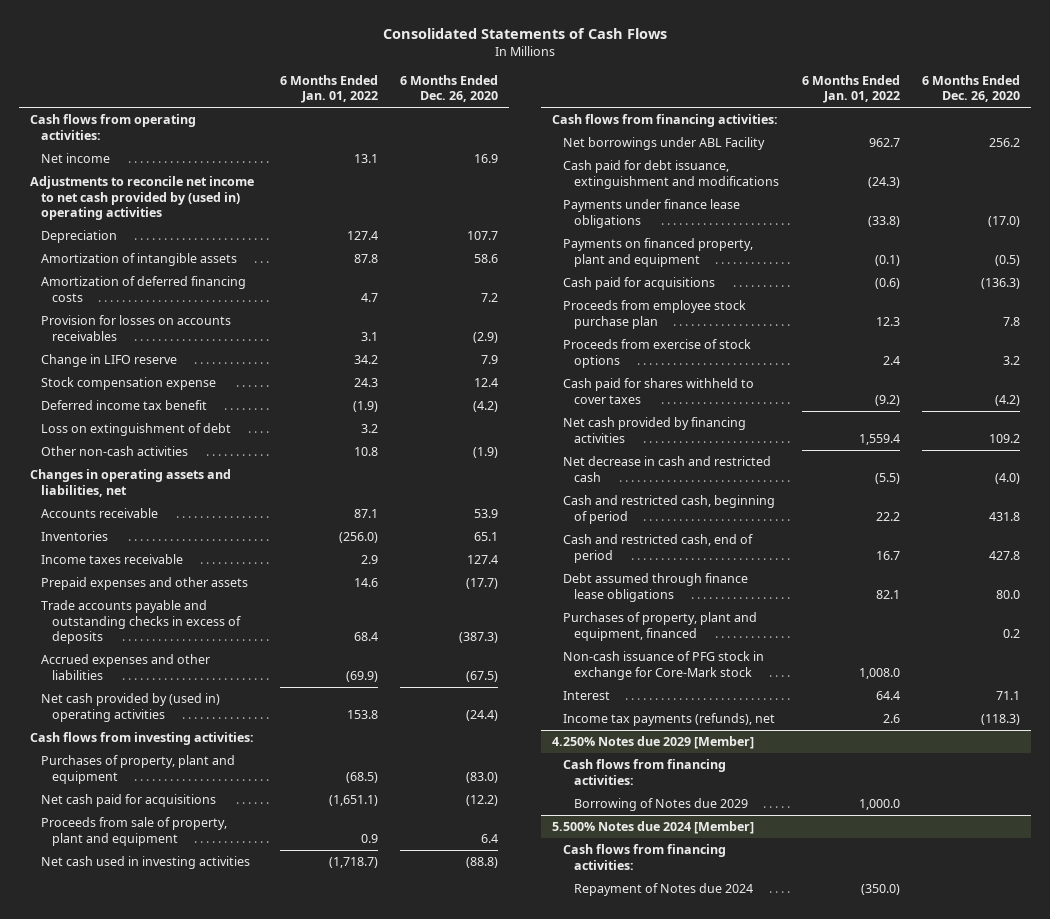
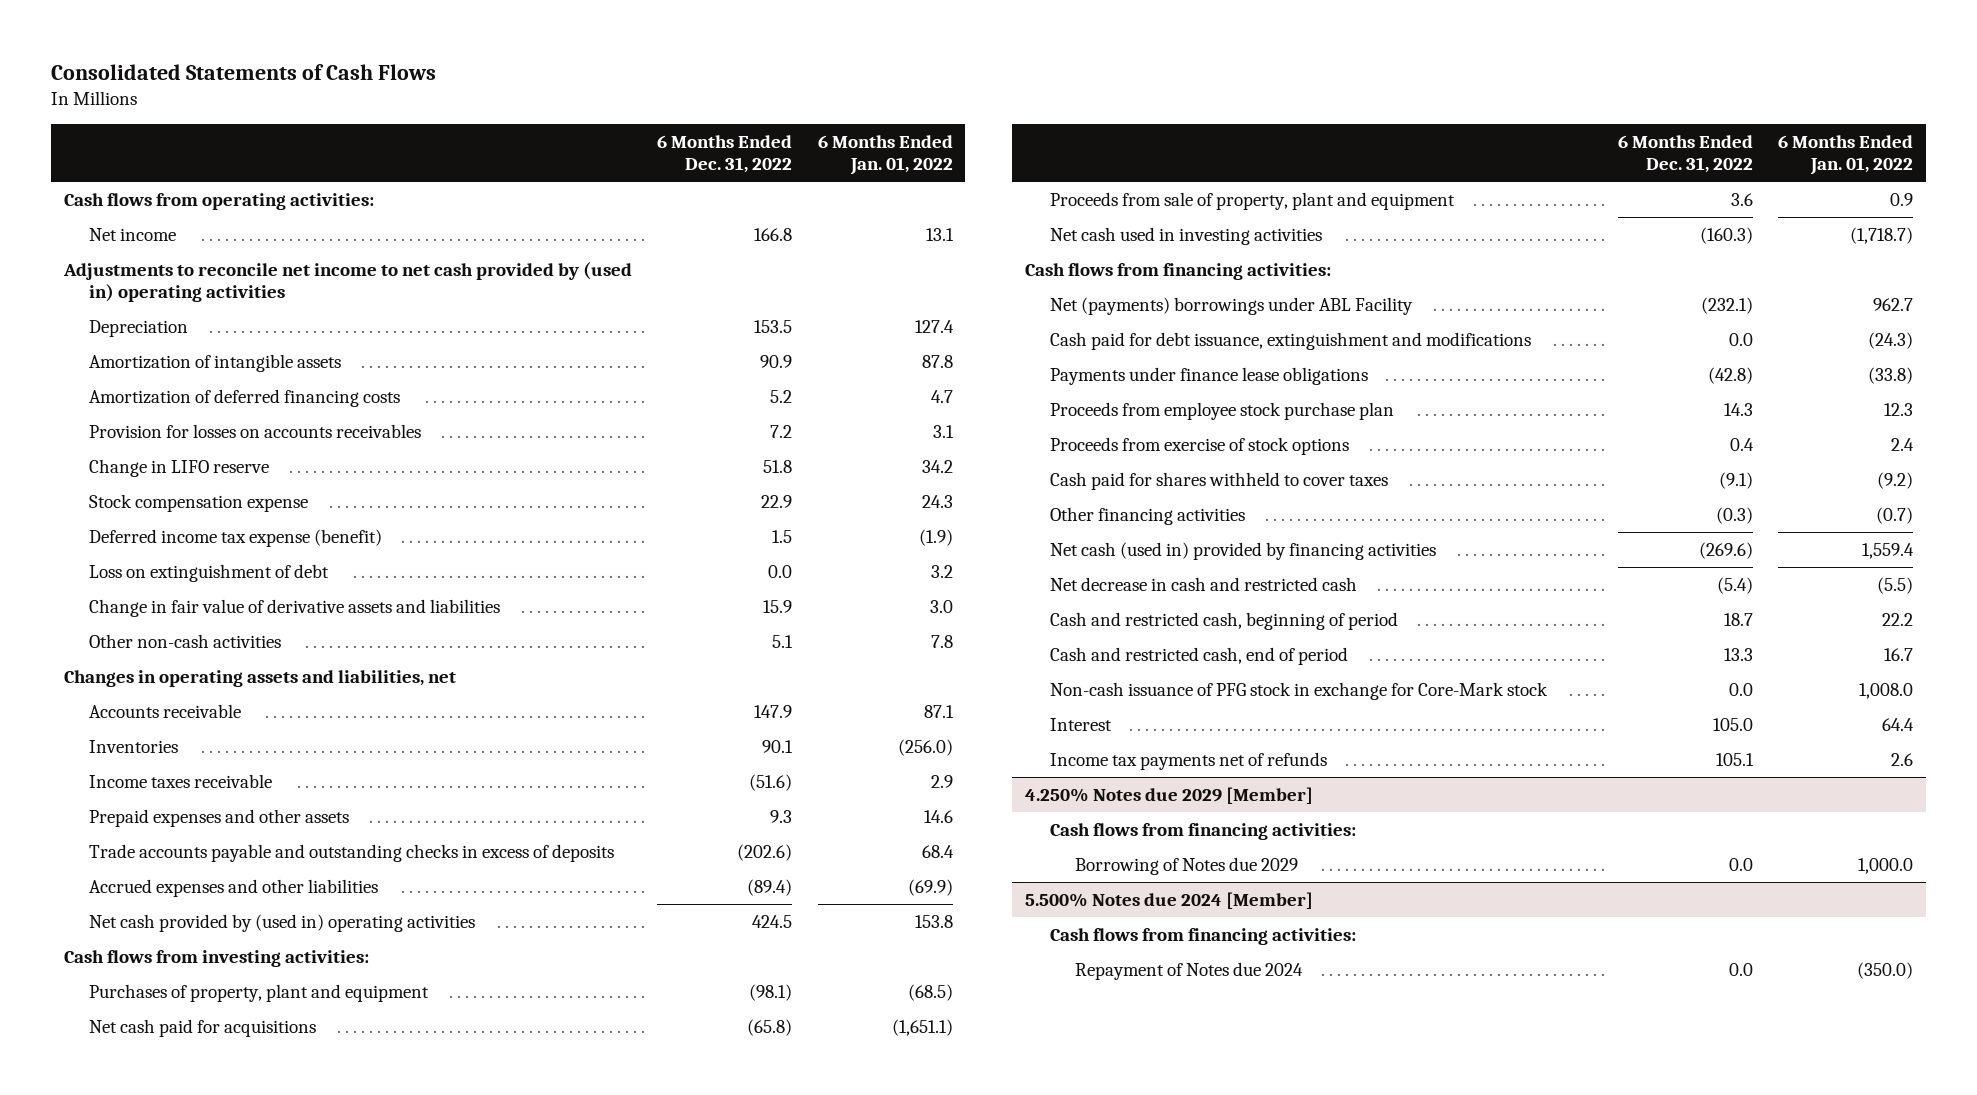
[400,74,499,102] 6 Months Ended Dec. 26, 2020 -> none
none -> [657,134,793,173] 6 Months Ended Dec. 31, 2022
[41,400,208,411] Deferred income tax benefit -> [89,529,383,548] Deferred income tax expense (benefit)
none -> [89,599,501,618] Change in fair value of derivative assets and liabilities
[353,447,378,457] 10.8 -> [930,635,953,649] 7.8
[563,137,766,151] Net borrowings under ABL Facility -> [1049,297,1413,316] Net (payments) borrowings under ABL Facility
[563,238,754,267] Payments on financed property, plant and equipment -> none
[563,277,716,291] Cash paid for acquisitions -> none
none -> [1049,507,1245,526] Other financing activities
[563,417,747,443] Net cash provided by financing activities -> [1049,542,1436,561] Net cash (used in) provided by financing activities
[563,573,749,602] Debt assumed through finance lease obligations -> none
[563,612,758,641] Purchases of property, plant and equipment, financed -> none
[563,713,776,727] Income tax payments (refunds), net -> [1049,752,1327,771] Income tax payments net of refunds

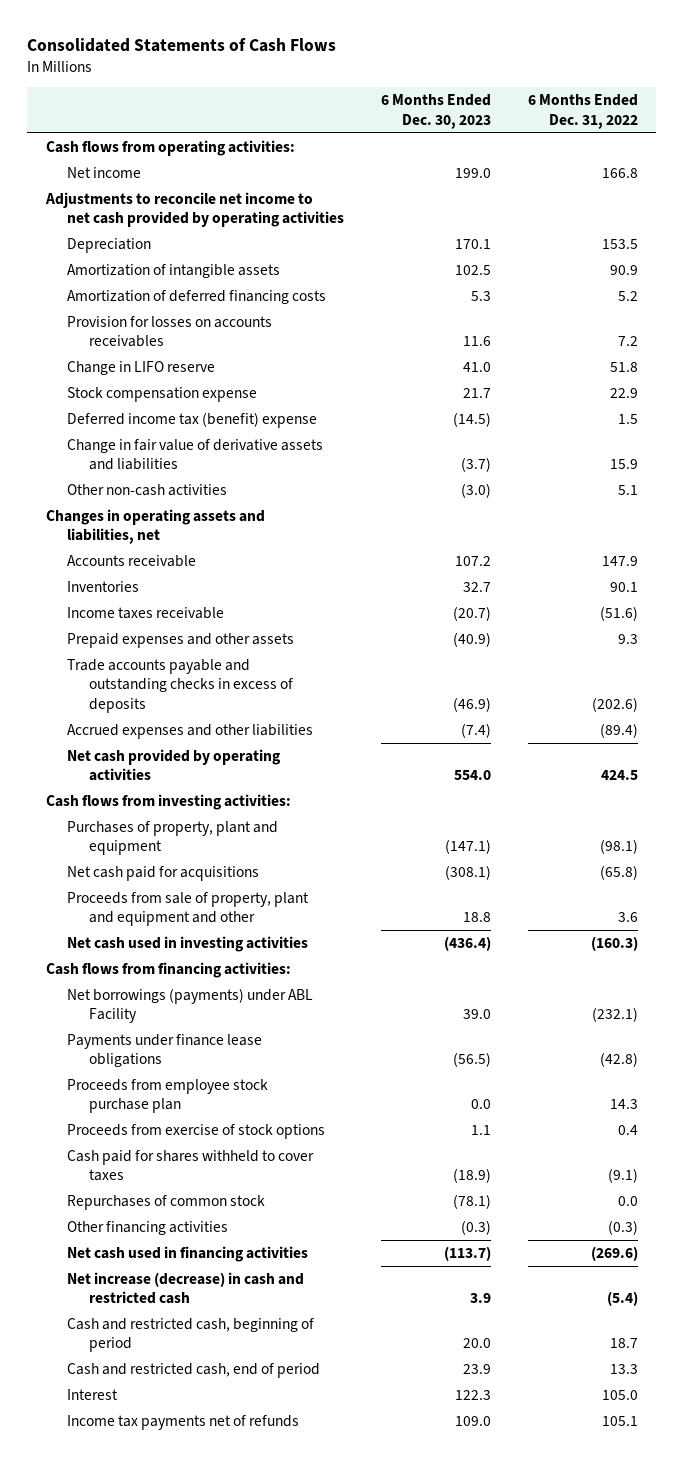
[817,134,953,175] 6 Months Ended Jan. 01, 2022 -> none
none -> [381,94,492,129] 6 Months Ended Dec. 30, 2023
[63,262,633,302] Adjustments to reconcile net income to net cash provided by (used in) operating activities -> [44,191,345,228] Adjustments to reconcile net income to net cash provided by operating activities
[89,564,330,583] Loss on extinguishment of debt -> none
[89,529,383,548] Deferred income tax expense (benefit) -> [67,411,318,428] Deferred income tax (benefit) expense
[89,914,476,933] Net cash provided by (used in) operating activities -> [67,748,282,782] Net cash provided by operating activities
[1049,192,1455,211] Proceeds from sale of property, plant and equipment -> [67,891,310,927] Proceeds from sale of property, plant and equipment and other
[1049,332,1531,351] Cash paid for debt issuance, extinguishment and modifications -> none
[1049,297,1413,316] Net (payments) borrowings under ABL Facility -> [67,987,314,1024] Net borrowings (payments) under ABL Facility
none -> [67,1194,266,1210] Repurchases of common stock
[1049,542,1436,561] Net cash (used in) provided by financing activities -> [67,1245,309,1262] Net cash used in financing activities
[1049,577,1357,592] Net decrease in cash and restricted cash -> [67,1271,305,1305] Net increase (decrease) in cash and restricted cash
[1049,682,1548,701] Non-cash issuance of PFG stock in exchange for Core-Mark stock -> none
[1024,787,1313,805] 4.250% Notes due 2029 [Member] -> none
[1049,823,1356,841] Cash flows from financing activities: -> none
[1075,857,1299,876] Borrowing of Notes due 2029 -> none
[1024,892,1313,910] 5.500% Notes due 2024 [Member] -> none
[1049,928,1356,946] Cash flows from financing activities: -> none
[1075,962,1304,981] Repayment of Notes due 2024 -> none

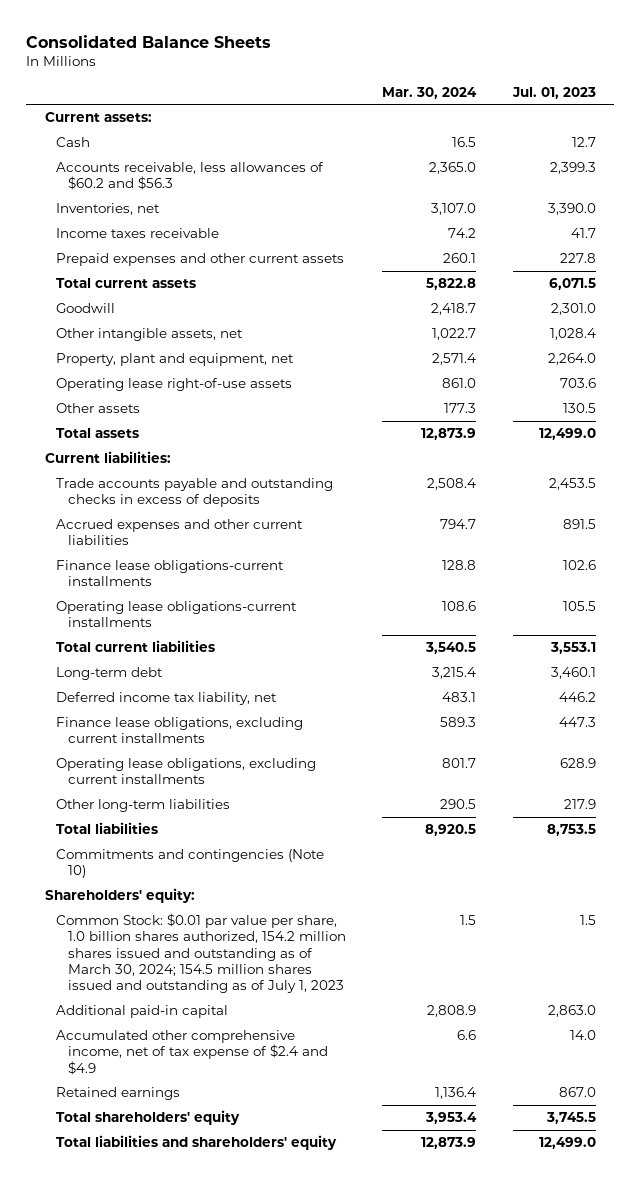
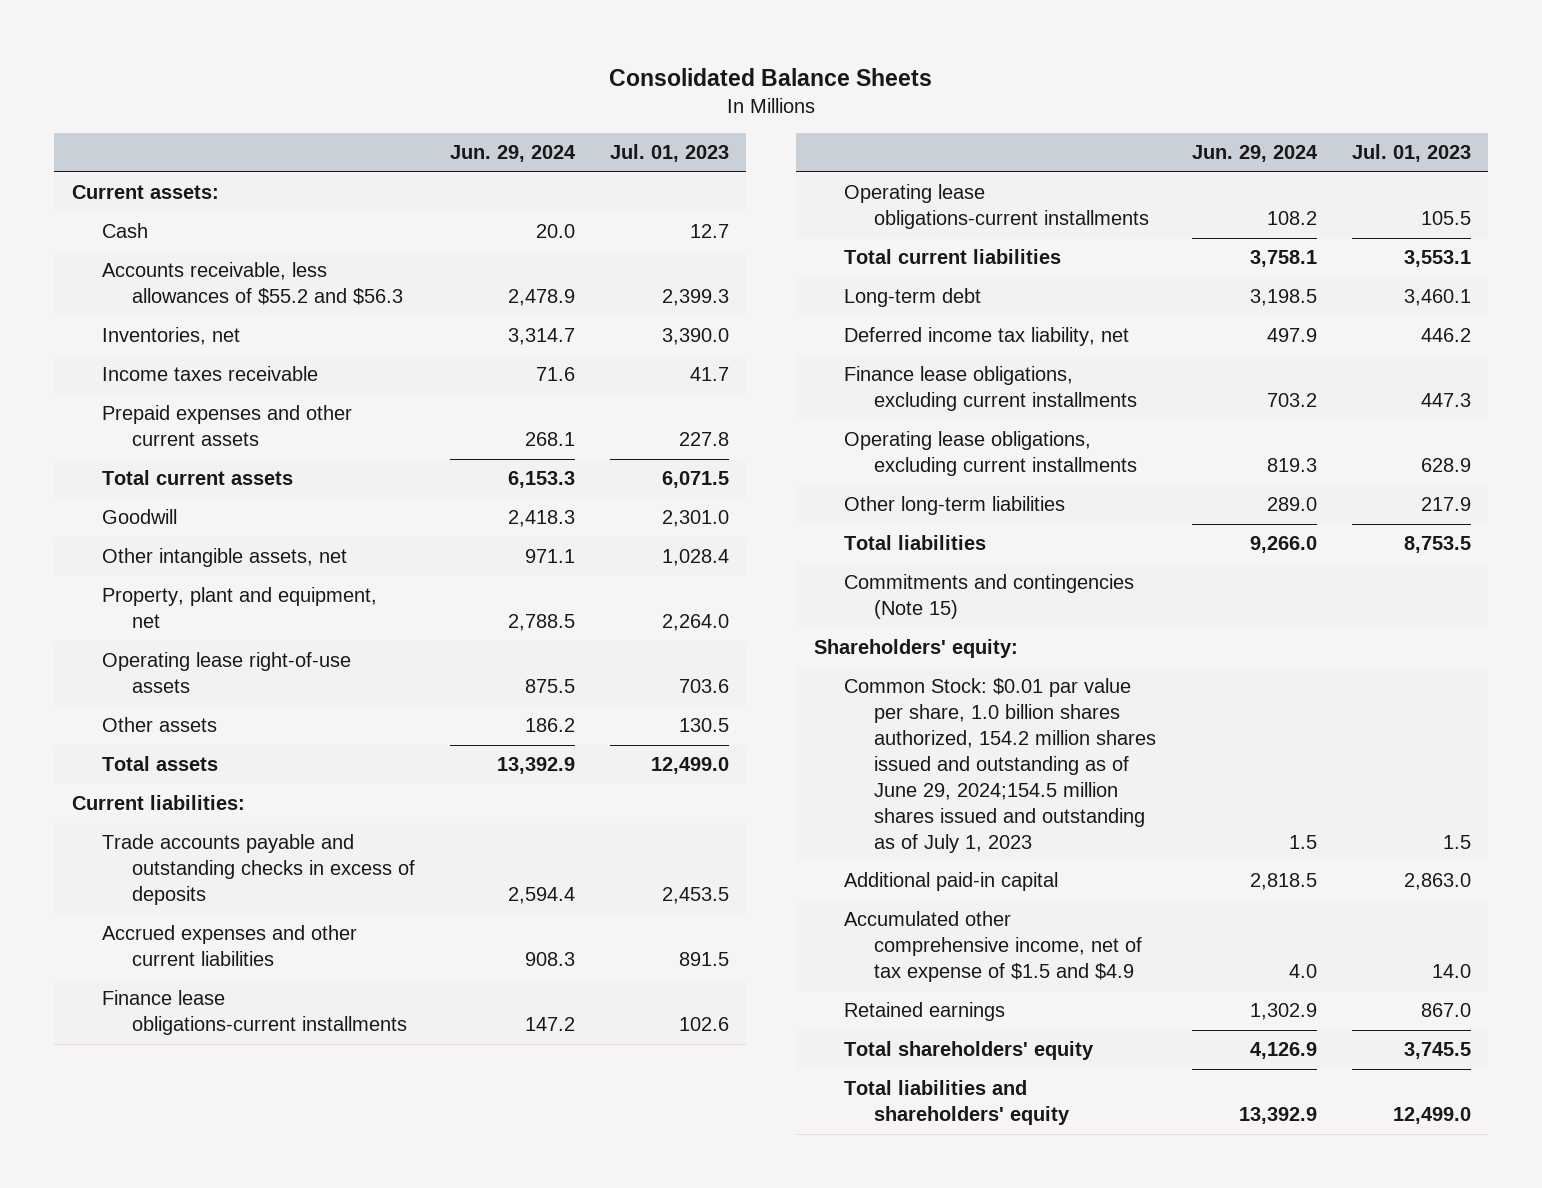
[382,86,478,99] Mar. 30, 2024 -> none
none -> [449,145,576,163] Jun. 29, 2024
[56,162,325,191] Accounts receivable, less allowances of $60.2 and $56.3 -> [101,262,403,306] Accounts receivable, less allowances of $55.2 and $56.3
[56,849,325,879] Commitments and contingencies (Note 10) -> [843,574,1134,620] Commitments and contingencies (Note 15)
[56,913,346,994] Common Stock: $0.01 par value per share, 1.0 billion shares authorized, 154.2 million shares issued and outstanding as of March 30, 2024; 154.5 million shares issued and outstanding as of July 1, 2023 -> [843,678,1156,853] Common Stock: $0.01 par value per share, 1.0 billion shares authorized, 154.2 million shares issued and outstanding as of June 29, 2024;154.5 million shares issued and outstanding as of July 1, 2023
[56,1030,328,1075] Accumulated other comprehensive income, net of tax expense of $2.4 and $4.9 -> [843,911,1142,983] Accumulated other comprehensive income, net of tax expense of $1.5 and $4.9

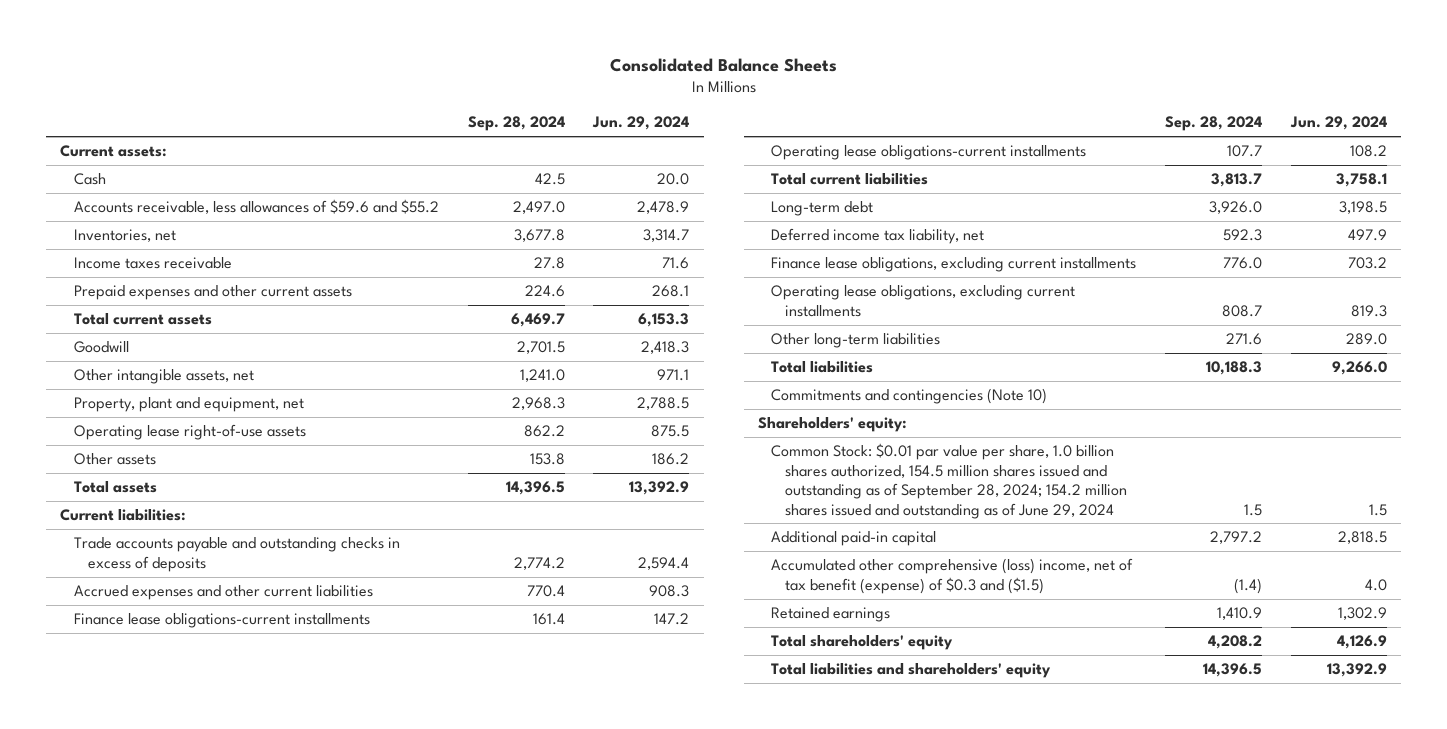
[609,144,729,163] Jul. 01, 2023 -> none
none -> [467,116,565,132] Sep. 28, 2024
[101,262,403,306] Accounts receivable, less allowances of $55.2 and $56.3 -> [74,199,440,215] Accounts receivable, less allowances of $59.6 and $55.2
[843,574,1134,620] Commitments and contingencies (Note 15) -> [771,388,1048,405] Commitments and contingencies (Note 10)
[843,678,1156,853] Common Stock: $0.01 par value per share, 1.0 billion shares authorized, 154.2 million shares issued and outstanding as of June 29, 2024;154.5 million shares issued and outstanding as of July 1, 2023 -> [771,443,1128,519] Common Stock: $0.01 par value per share, 1.0 billion shares authorized, 154.5 million shares issued and outstanding as of September 28, 2024; 154.2 million shares issued and outstanding as of June 29, 2024
[843,911,1142,983] Accumulated other comprehensive income, net of tax expense of $1.5 and $4.9 -> [771,558,1134,594] Accumulated other comprehensive (loss) income, net of tax benefit (expense) of $0.3 and ($1.5)

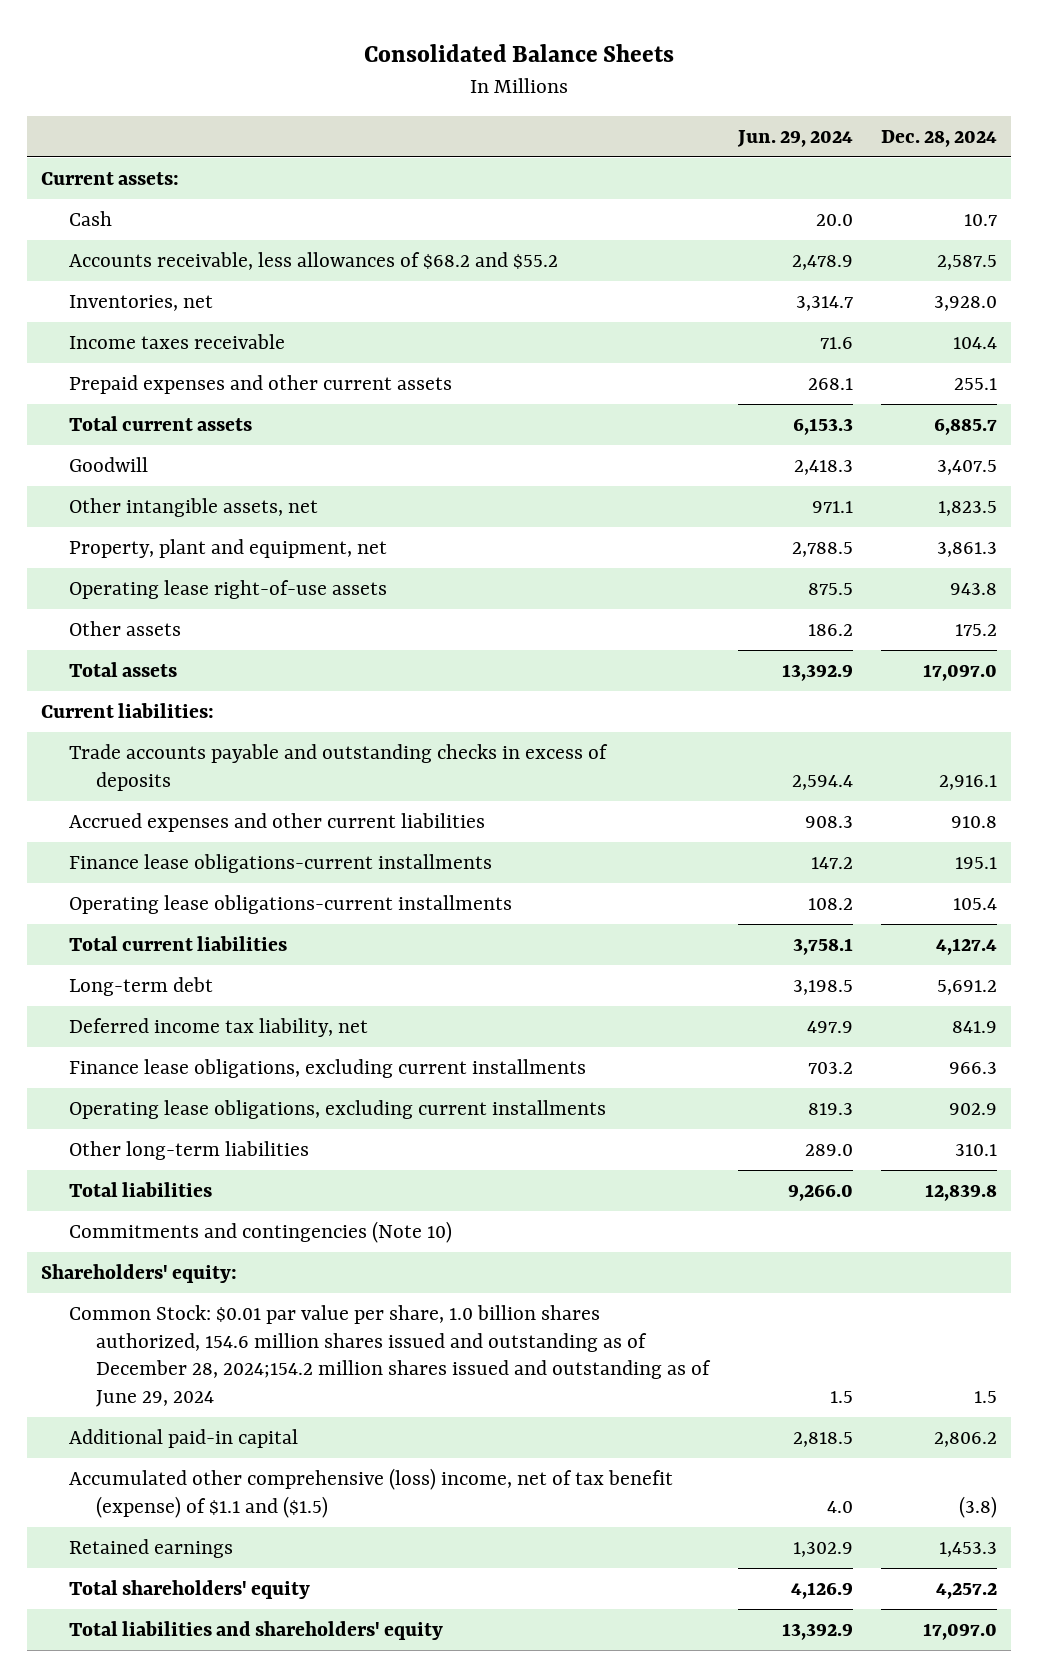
[467,116,565,132] Sep. 28, 2024 -> none
none -> [881,129,998,147] Dec. 28, 2024
[74,199,440,215] Accounts receivable, less allowances of $59.6 and $55.2 -> [68,252,558,271] Accounts receivable, less allowances of $68.2 and $55.2
[771,443,1128,519] Common Stock: $0.01 par value per share, 1.0 billion shares authorized, 154.5 million shares issued and outstanding as of September 28, 2024; 154.2 million shares issued and outstanding as of June 29, 2024 -> [68,1305,712,1408] Common Stock: $0.01 par value per share, 1.0 billion shares authorized, 154.6 million shares issued and outstanding as of December 28, 2024;154.2 million shares issued and outstanding as of June 29, 2024
[771,558,1134,594] Accumulated other comprehensive (loss) income, net of tax benefit (expense) of $0.3 and ($1.5) -> [68,1468,673,1518] Accumulated other comprehensive (loss) income, net of tax benefit (expense) of $1.1 and ($1.5)

